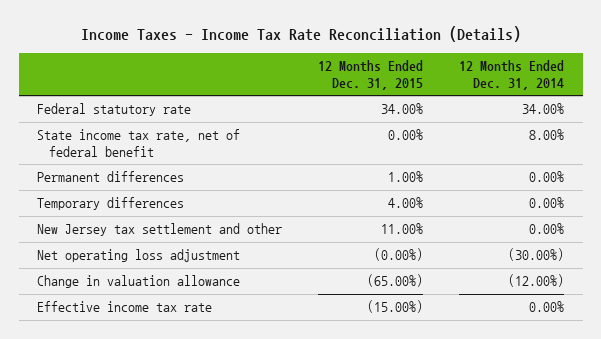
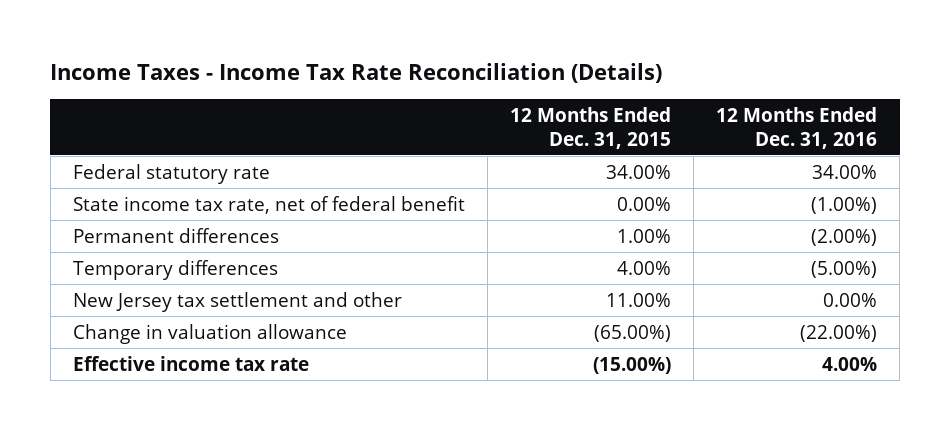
[459,59,565,90] 12 Months Ended Dec. 31, 2014 -> none
none -> [716,106,878,149] 12 Months Ended Dec. 31, 2016
[36,249,240,263] Net operating loss adjustment -> none

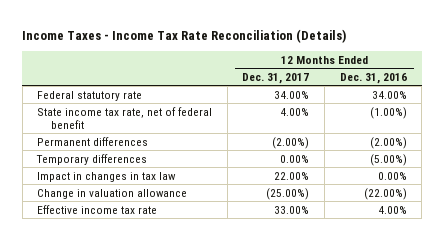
[509,106,671,149] 12 Months Ended Dec. 31, 2015 -> none
none -> [242,72,310,84] Dec. 31, 2017
[72,291,402,312] New Jersey tax settlement and other -> none
none -> [37,171,177,182] Impact in changes in tax law

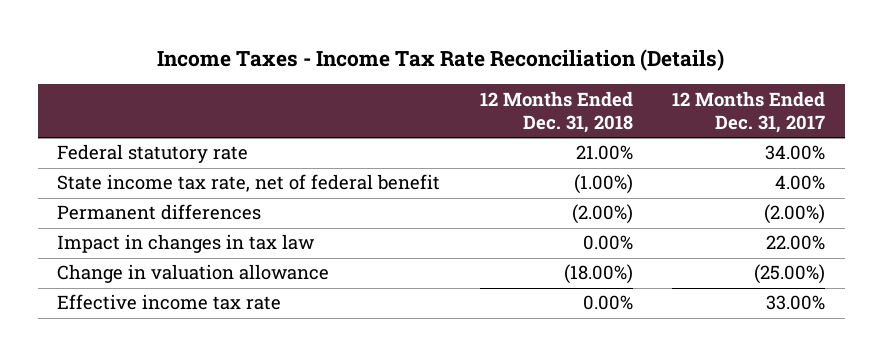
[339,72,407,84] Dec. 31, 2016 -> none
none -> [479,90,633,133] 12 Months Ended Dec. 31, 2018
[36,153,148,165] Temporary differences -> none

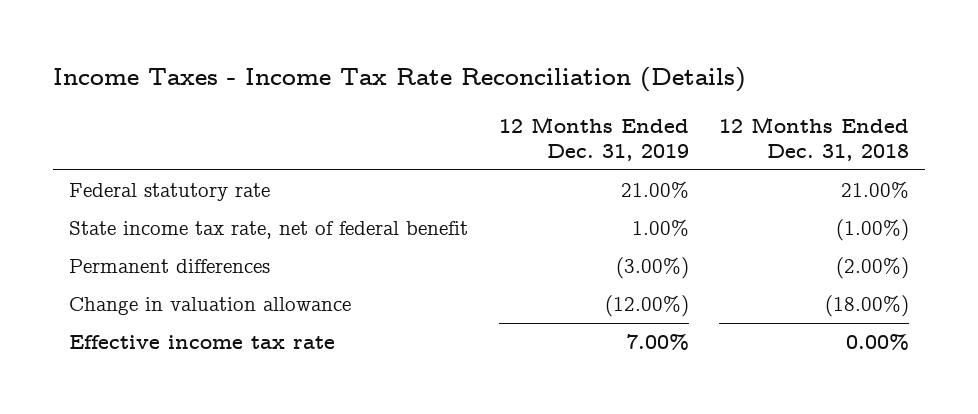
[671,90,825,133] 12 Months Ended Dec. 31, 2017 -> none
none -> [498,116,689,161] 12 Months Ended Dec. 31, 2019
[57,234,316,254] Impact in changes in tax law -> none

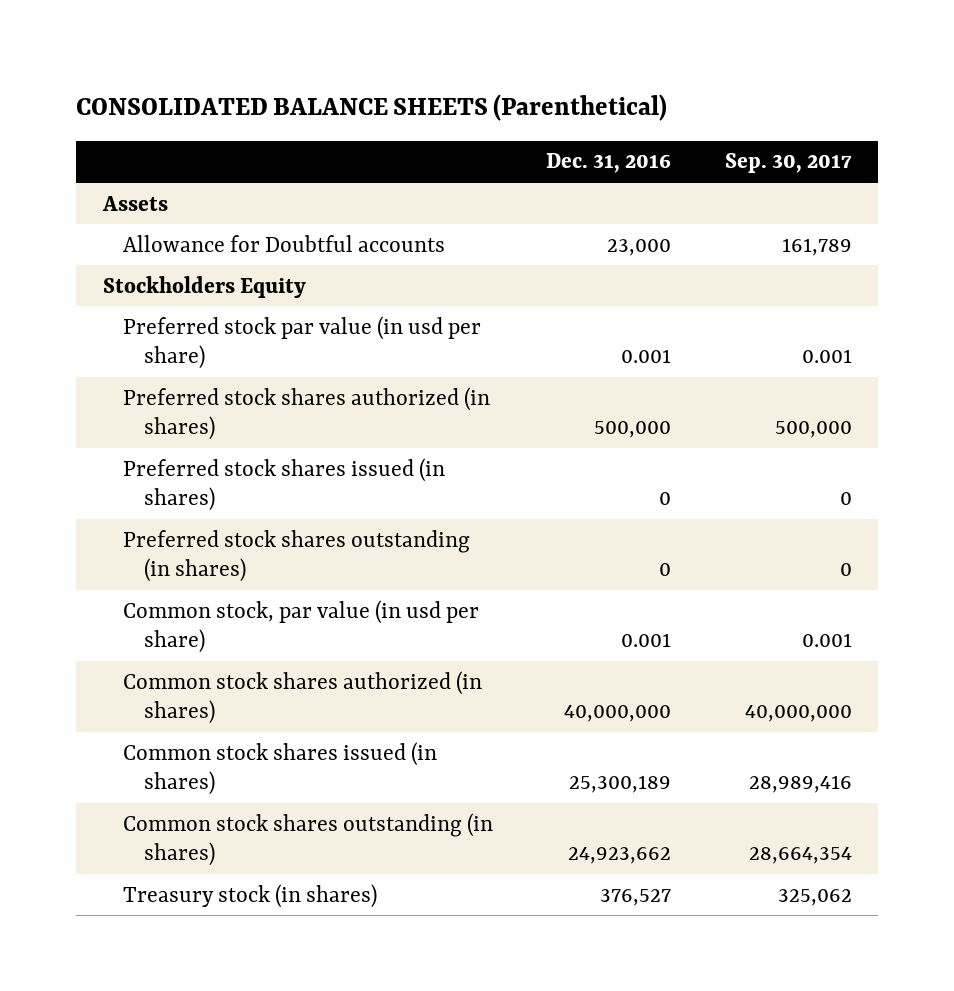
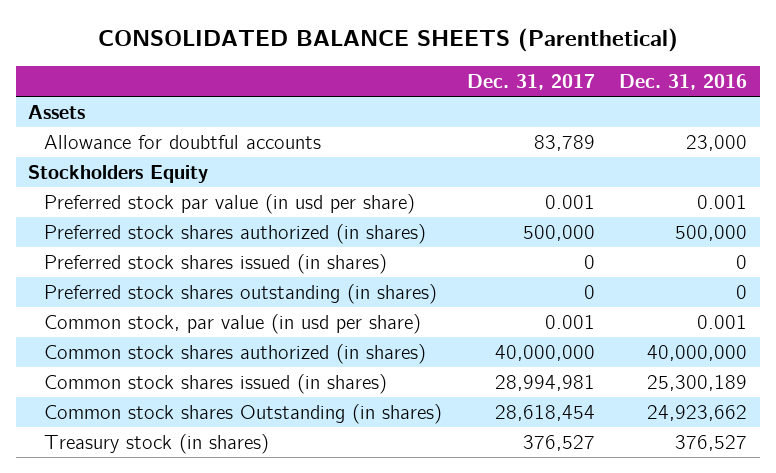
[724,153,852,174] Sep. 30, 2017 -> none
none -> [466,73,595,90] Dec. 31, 2017
[123,234,446,252] Allowance for Doubtful accounts -> [44,134,322,149] Allowance for doubtful accounts
[123,812,494,867] Common stock shares outstanding (in shares) -> [44,403,443,424] Common stock shares Outstanding (in shares)

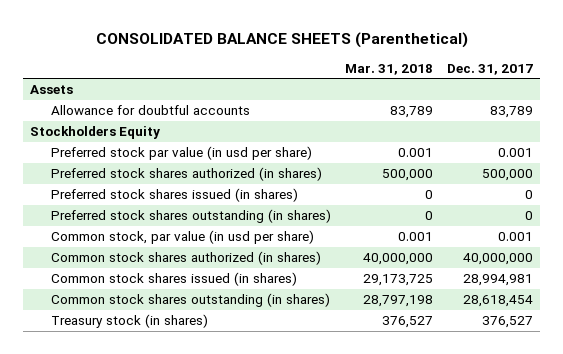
[619,73,748,90] Dec. 31, 2016 -> none
none -> [344,63,433,75] Mar. 31, 2018
[44,403,443,424] Common stock shares Outstanding (in shares) -> [50,293,330,308] Common stock shares outstanding (in shares)

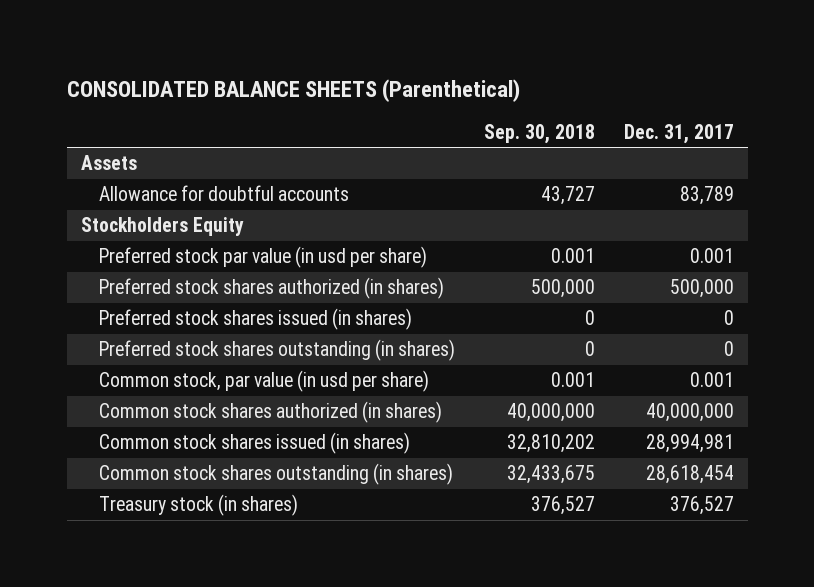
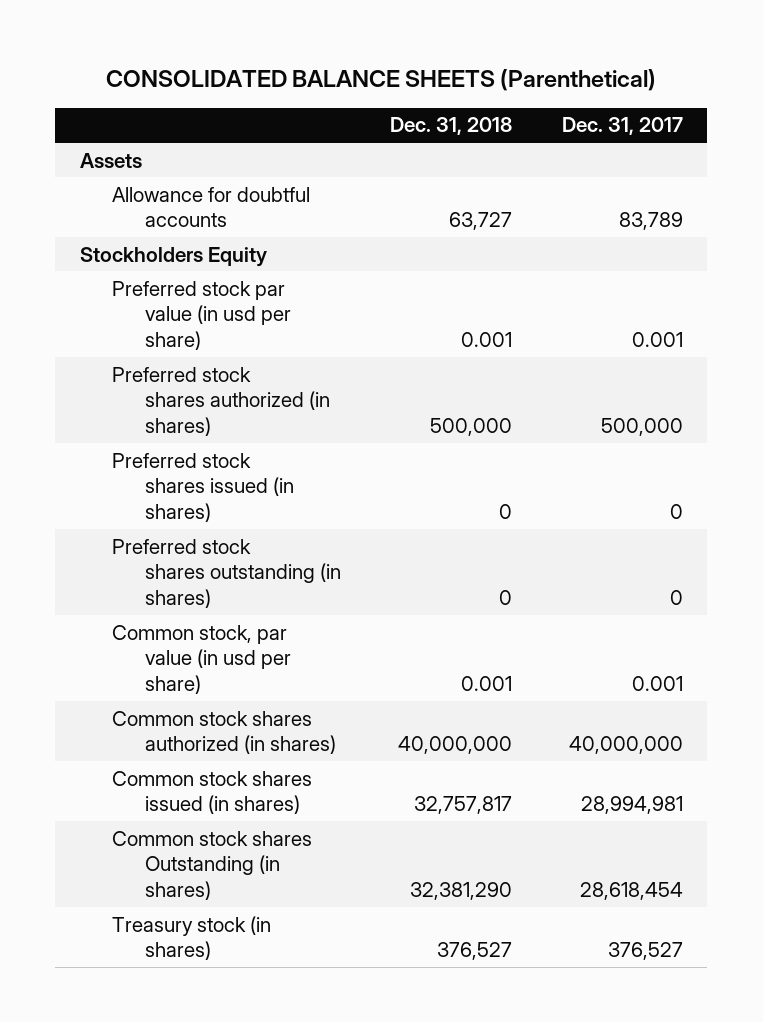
[483,124,595,145] Sep. 30, 2018 -> none
none -> [390,117,513,136] Dec. 31, 2018
[98,463,453,486] Common stock shares outstanding (in shares) -> [112,830,313,901] Common stock shares Outstanding (in shares)

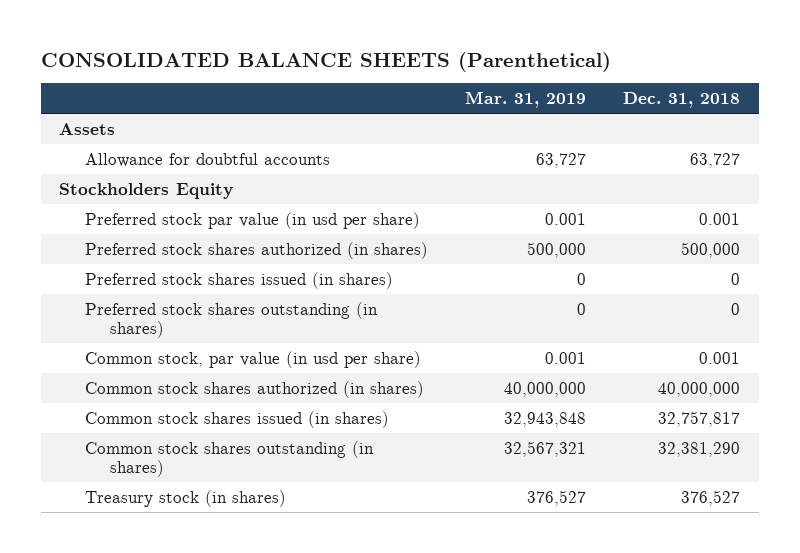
[561,117,683,136] Dec. 31, 2017 -> none
none -> [465,91,587,109] Mar. 31, 2019
[112,830,313,901] Common stock shares Outstanding (in shares) -> [84,440,374,478] Common stock shares outstanding (in shares)

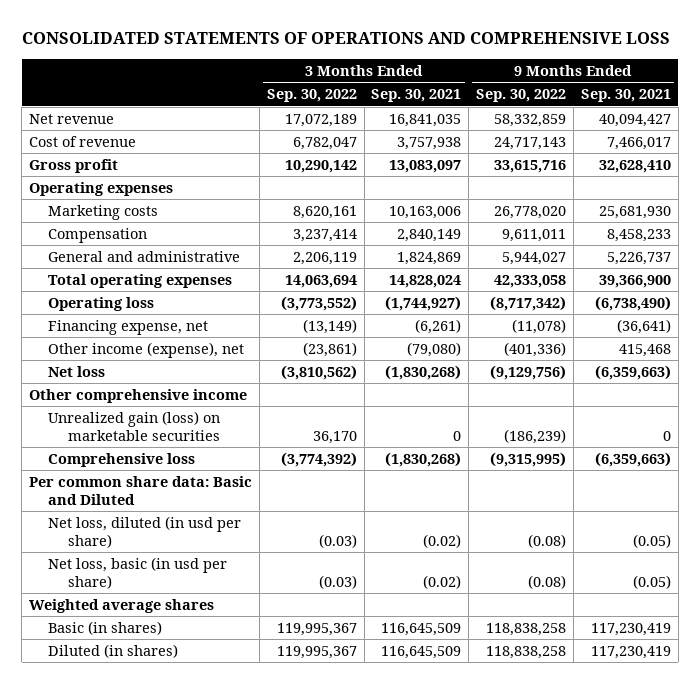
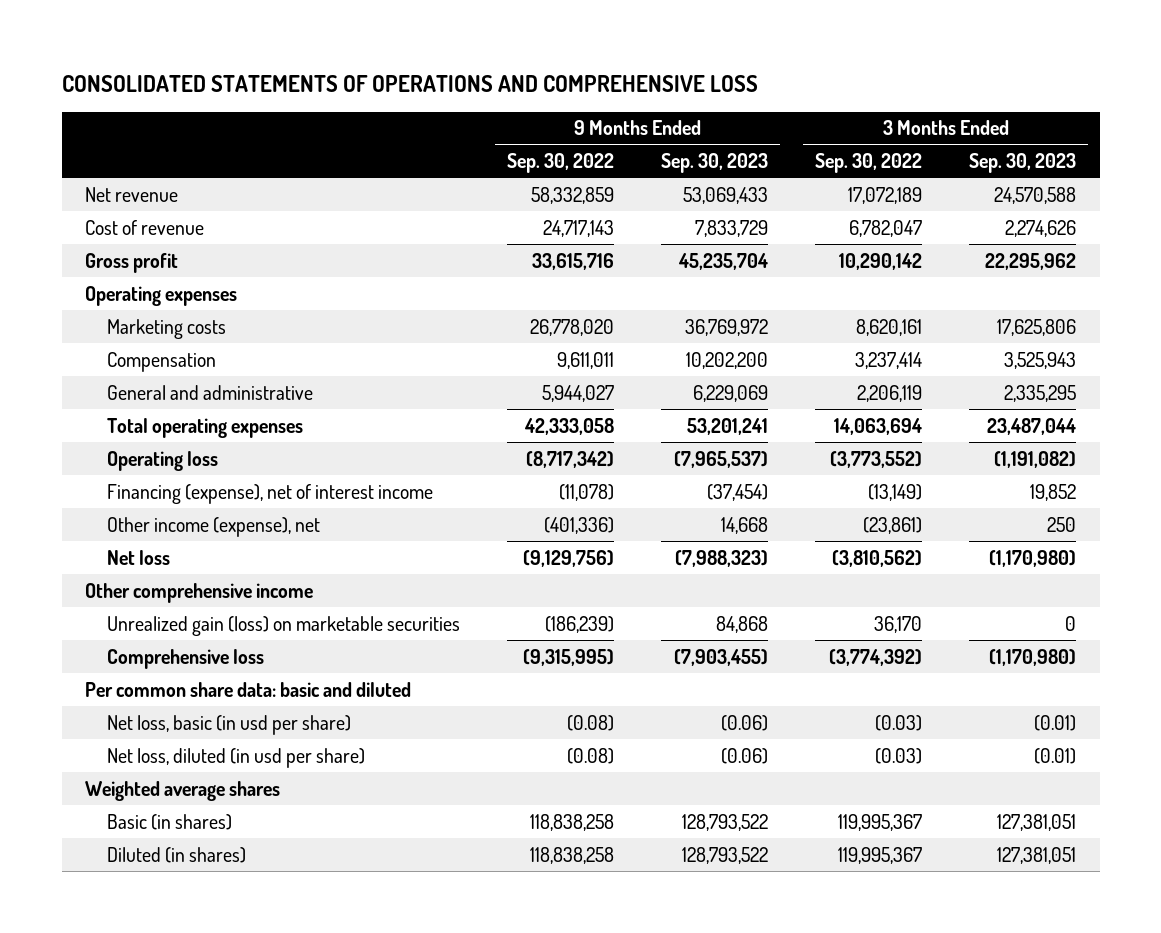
[371,89,462,103] Sep. 30, 2021 -> none
[580,89,671,103] Sep. 30, 2021 -> none
none -> [661,153,769,174] Sep. 30, 2023
none -> [969,153,1077,174] Sep. 30, 2023
[48,319,209,335] Financing expense, net -> [106,483,433,504] Financing (expense), net of interest income
[29,475,253,505] Per common share data: Basic and Diluted -> [85,681,412,697] Per common share data: basic and diluted
[48,515,242,548] Net loss, diluted (in usd per share) -> [106,747,365,768] Net loss, diluted (in usd per share)

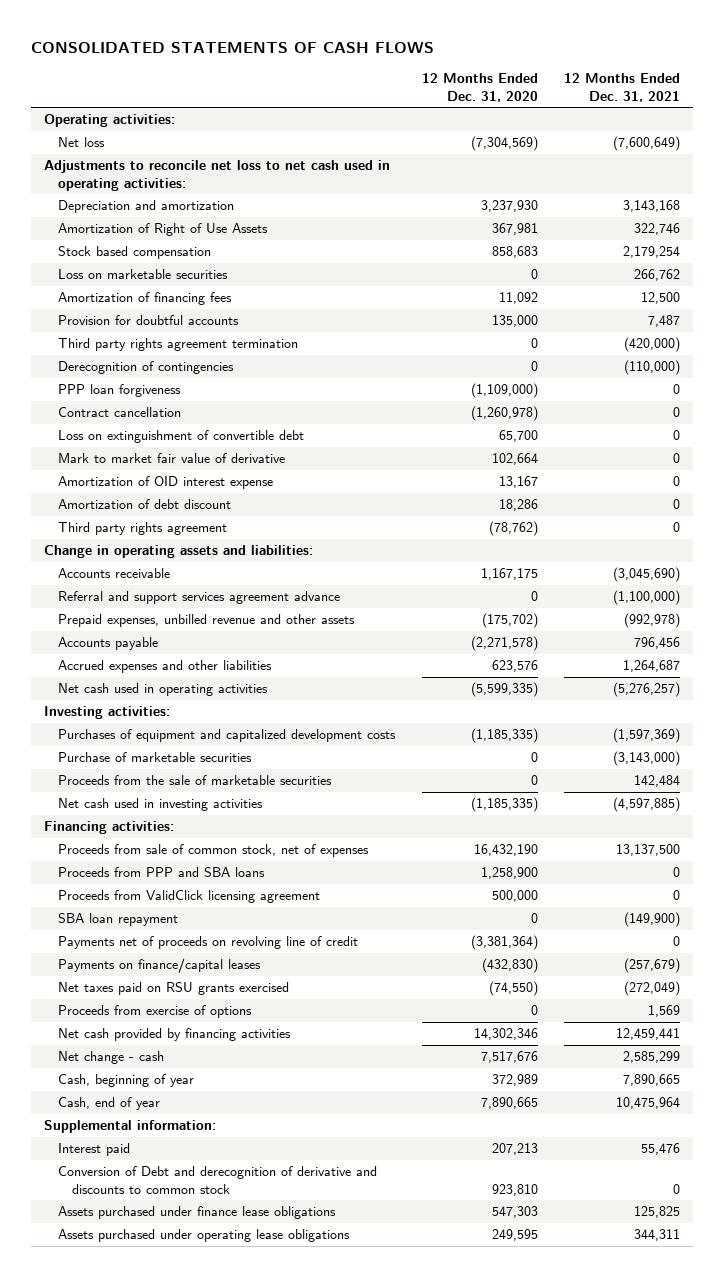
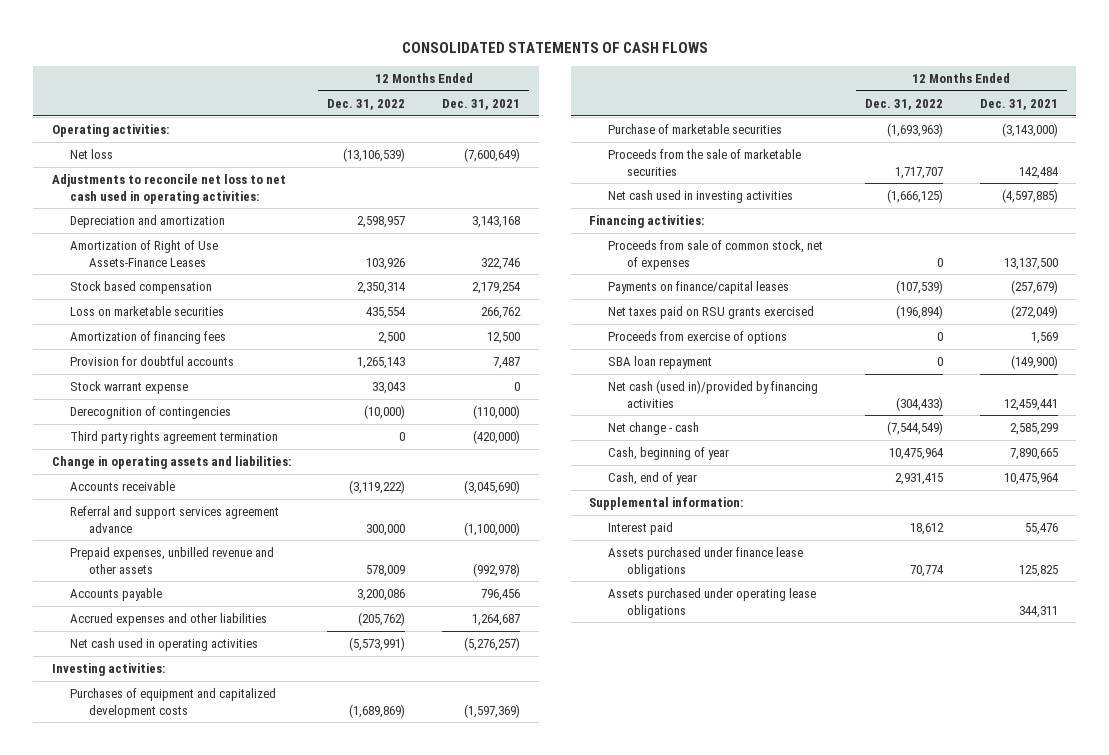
[421,73,538,102] 12 Months Ended Dec. 31, 2020 -> none
none -> [327,98,406,110] Dec. 31, 2022
[58,223,269,237] Amortization of Right of Use Assets -> [70,240,219,267] Amortization of Right of Use Assets-Finance Leases
none -> [70,381,189,395] Stock warrant expense
[58,384,182,398] PPP loan forgiveness -> none
[58,407,182,418] Contract cancellation -> none
[58,430,305,444] Loss on extinguishment of convertible debt -> none
[58,453,286,464] Mark to market fair value of derivative -> none
[58,476,274,490] Amortization of OID interest expense -> none
[58,499,232,510] Amortization of debt discount -> none
[58,522,228,536] Third party rights agreement -> none
[58,338,299,352] Third party rights agreement termination -> [70,431,279,445] Third party rights agreement termination
[58,867,266,878] Proceeds from PPP and SBA loans -> none
[58,890,321,904] Proceeds from ValidClick licensing agreement -> none
[58,936,359,950] Payments net of proceeds on revolving line of credit -> none
[58,913,179,927] SBA loan repayment -> [607,356,712,370] SBA loan repayment
[58,1028,292,1042] Net cash provided by financing activities -> [607,380,818,408] Net cash (used in)/provided by financing activities
[58,1166,378,1194] Conversion of Debt and derecognition of derivative and discounts to common stock -> none

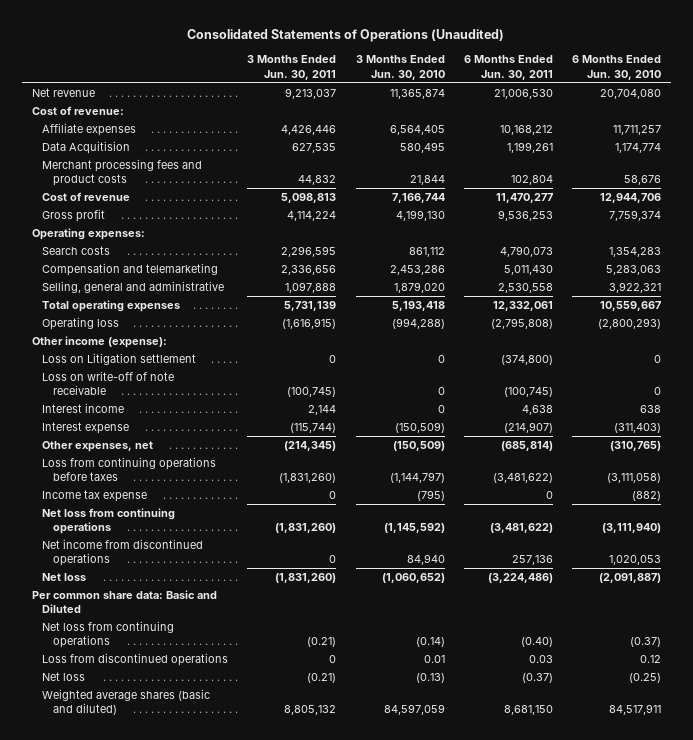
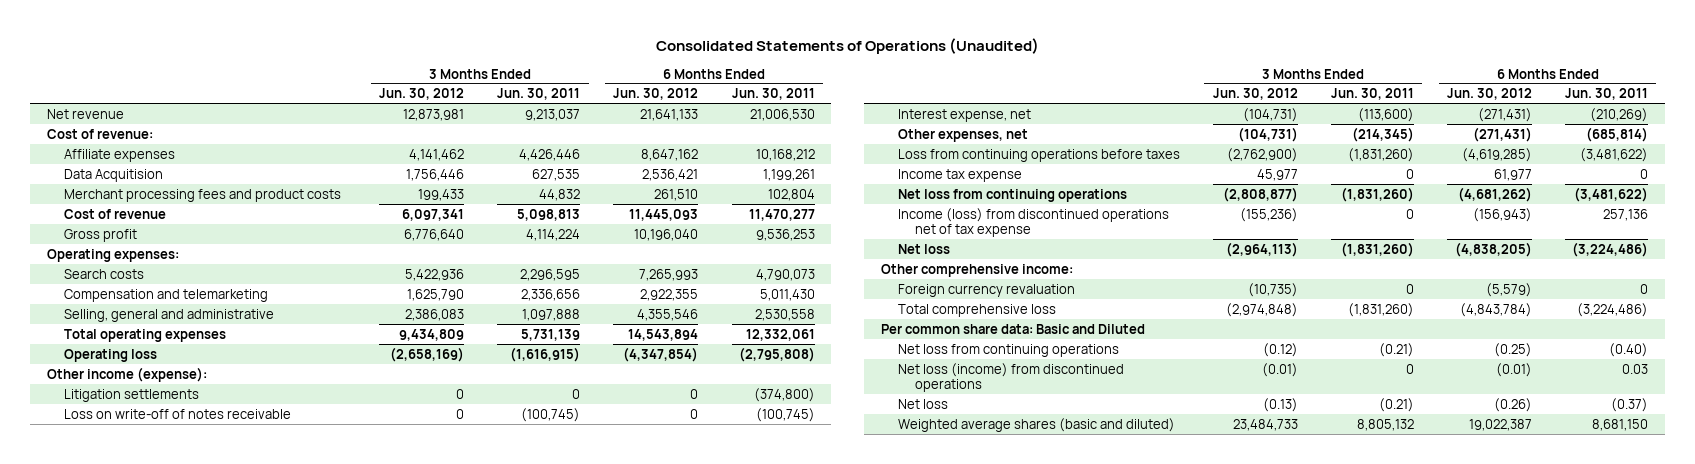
[355,55,445,80] 3 Months Ended Jun. 30, 2010 -> none
[572,55,662,80] 6 Months Ended Jun. 30, 2010 -> none
none -> [379,88,465,101] Jun. 30, 2012
none -> [613,88,699,101] Jun. 30, 2012
[42,403,125,414] Interest income -> none
[42,353,197,366] Loss on Litigation settlement -> [64,388,200,402] Litigation settlements
[42,371,175,396] Loss on write-off of note receivable -> [64,408,292,419] Loss on write-off of notes receivable
[42,422,130,435] Interest expense -> [897,108,1031,122] Interest expense, net
[290,423,337,434] (115,744) -> [1357,107,1414,122] (113,600)
[503,422,553,434] (214,907) -> [1590,107,1649,122] (210,269)
[42,539,204,567] Net income from discontinued operations -> [897,207,1169,238] Income (loss) from discontinued operations net of tax expense
none -> [880,263,1073,277] Other comprehensive income:
none -> [897,283,1075,297] Foreign currency revaluation
none -> [897,303,1056,317] Total comprehensive loss
[42,653,229,667] Loss from discontinued operations -> [897,362,1124,393] Net loss (income) from discontinued operations

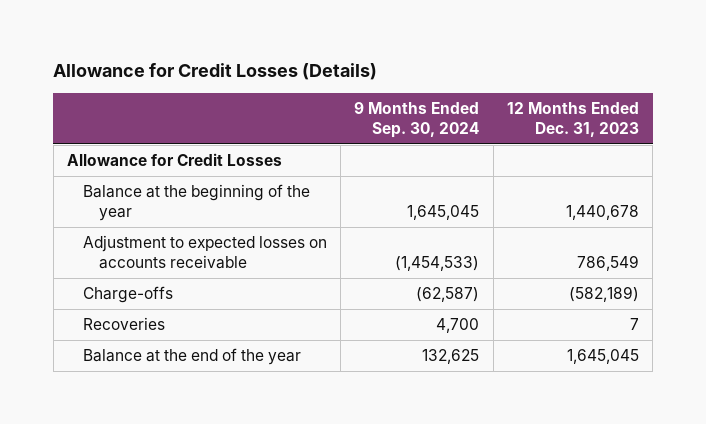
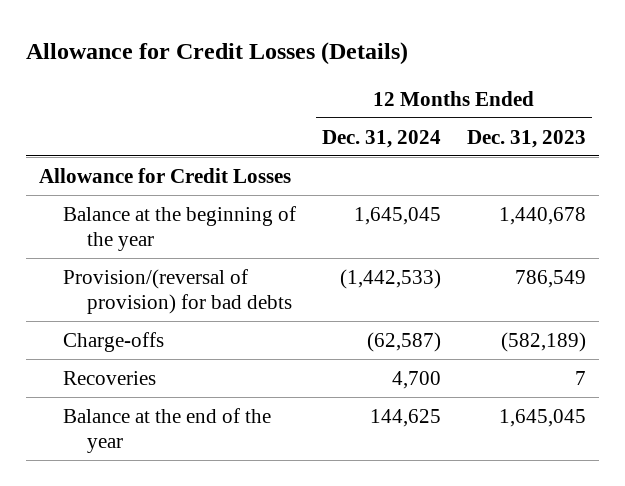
[354,101,480,139] 9 Months Ended Sep. 30, 2024 -> none
none -> [321,129,441,148] Dec. 31, 2024
[82,235,327,270] Adjustment to expected losses on accounts receivable -> [63,268,293,314] Provision/(reversal of provision) for bad debts

